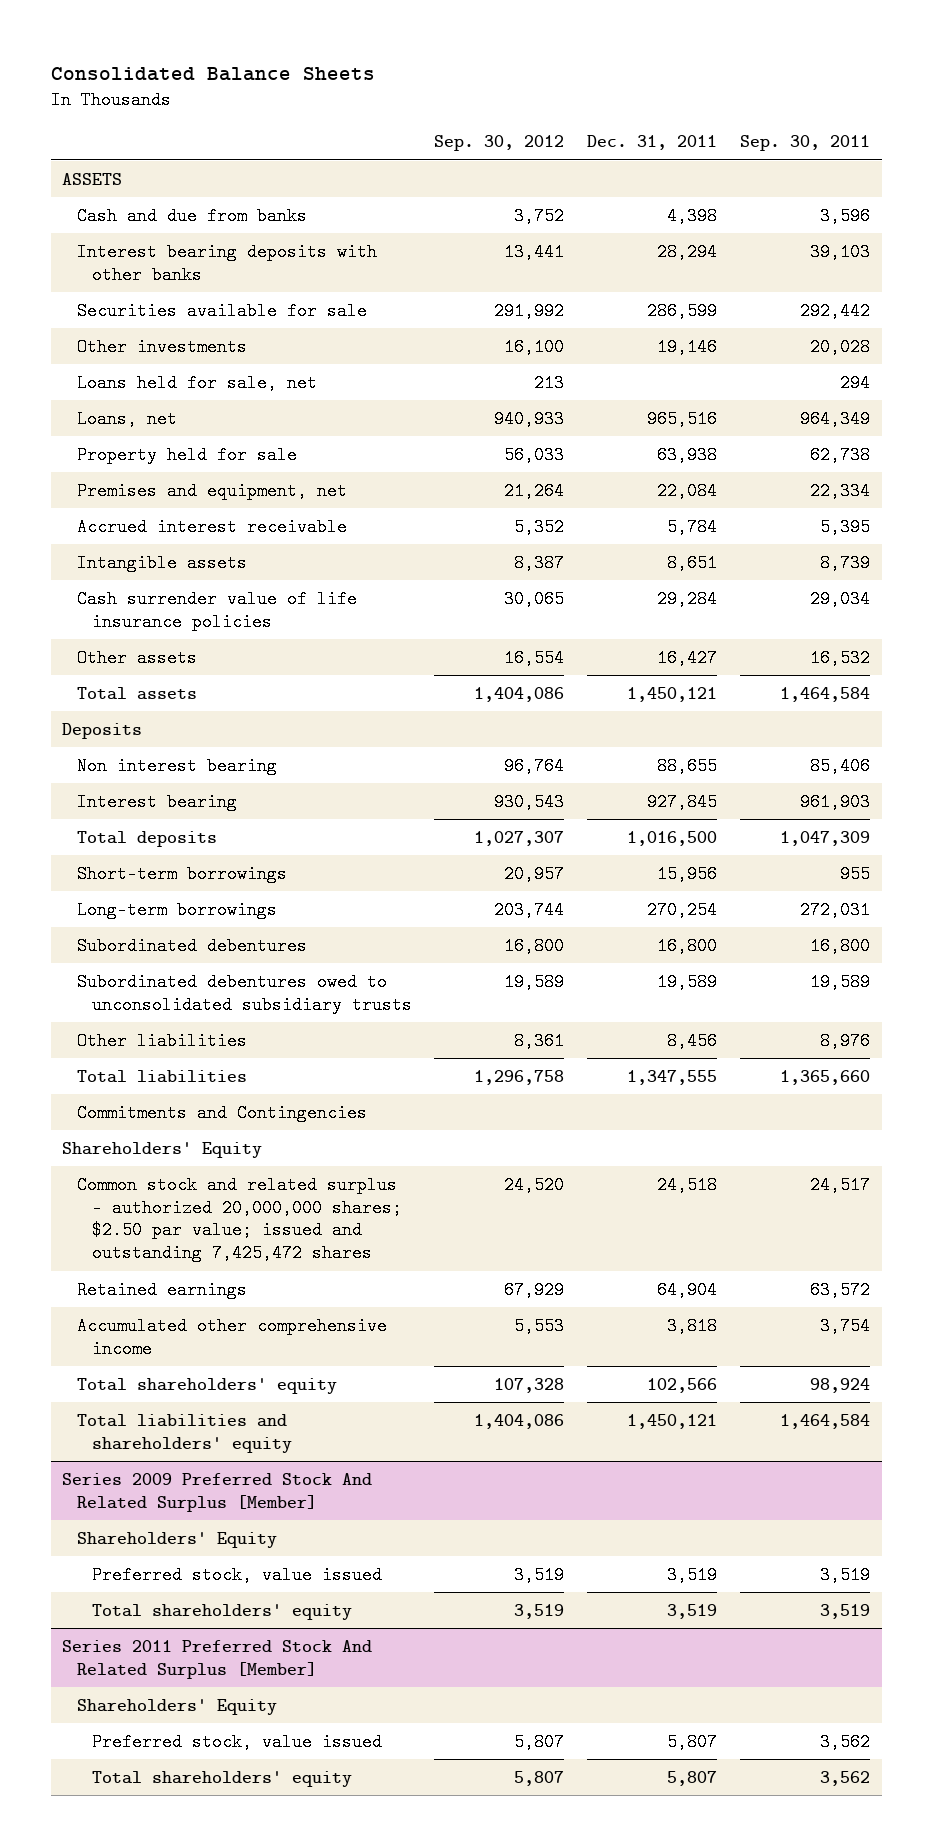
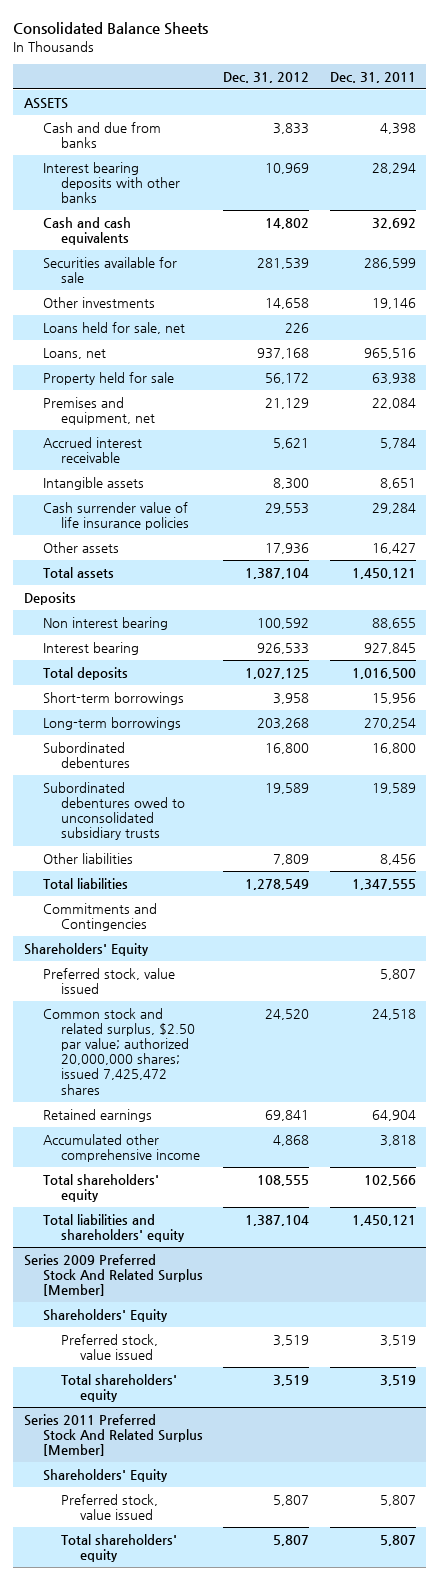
[434,135,565,152] Sep. 30, 2012 -> none
[740,135,871,152] Sep. 30, 2011 -> none
none -> [223,71,310,83] Dec. 31, 2012
none -> [42,217,131,246] Cash and cash equivalents
none -> [42,968,175,995] Preferred stock, value issued
[76,1175,402,1263] Common stock and related surplus - authorized 20,000,000 shares; $2.50 par value; issued and outstanding 7,425,472 shares -> [42,1008,196,1095] Common stock and related surplus, $2.50 par value; authorized 20,000,000 shares; issued 7,425,472 shares

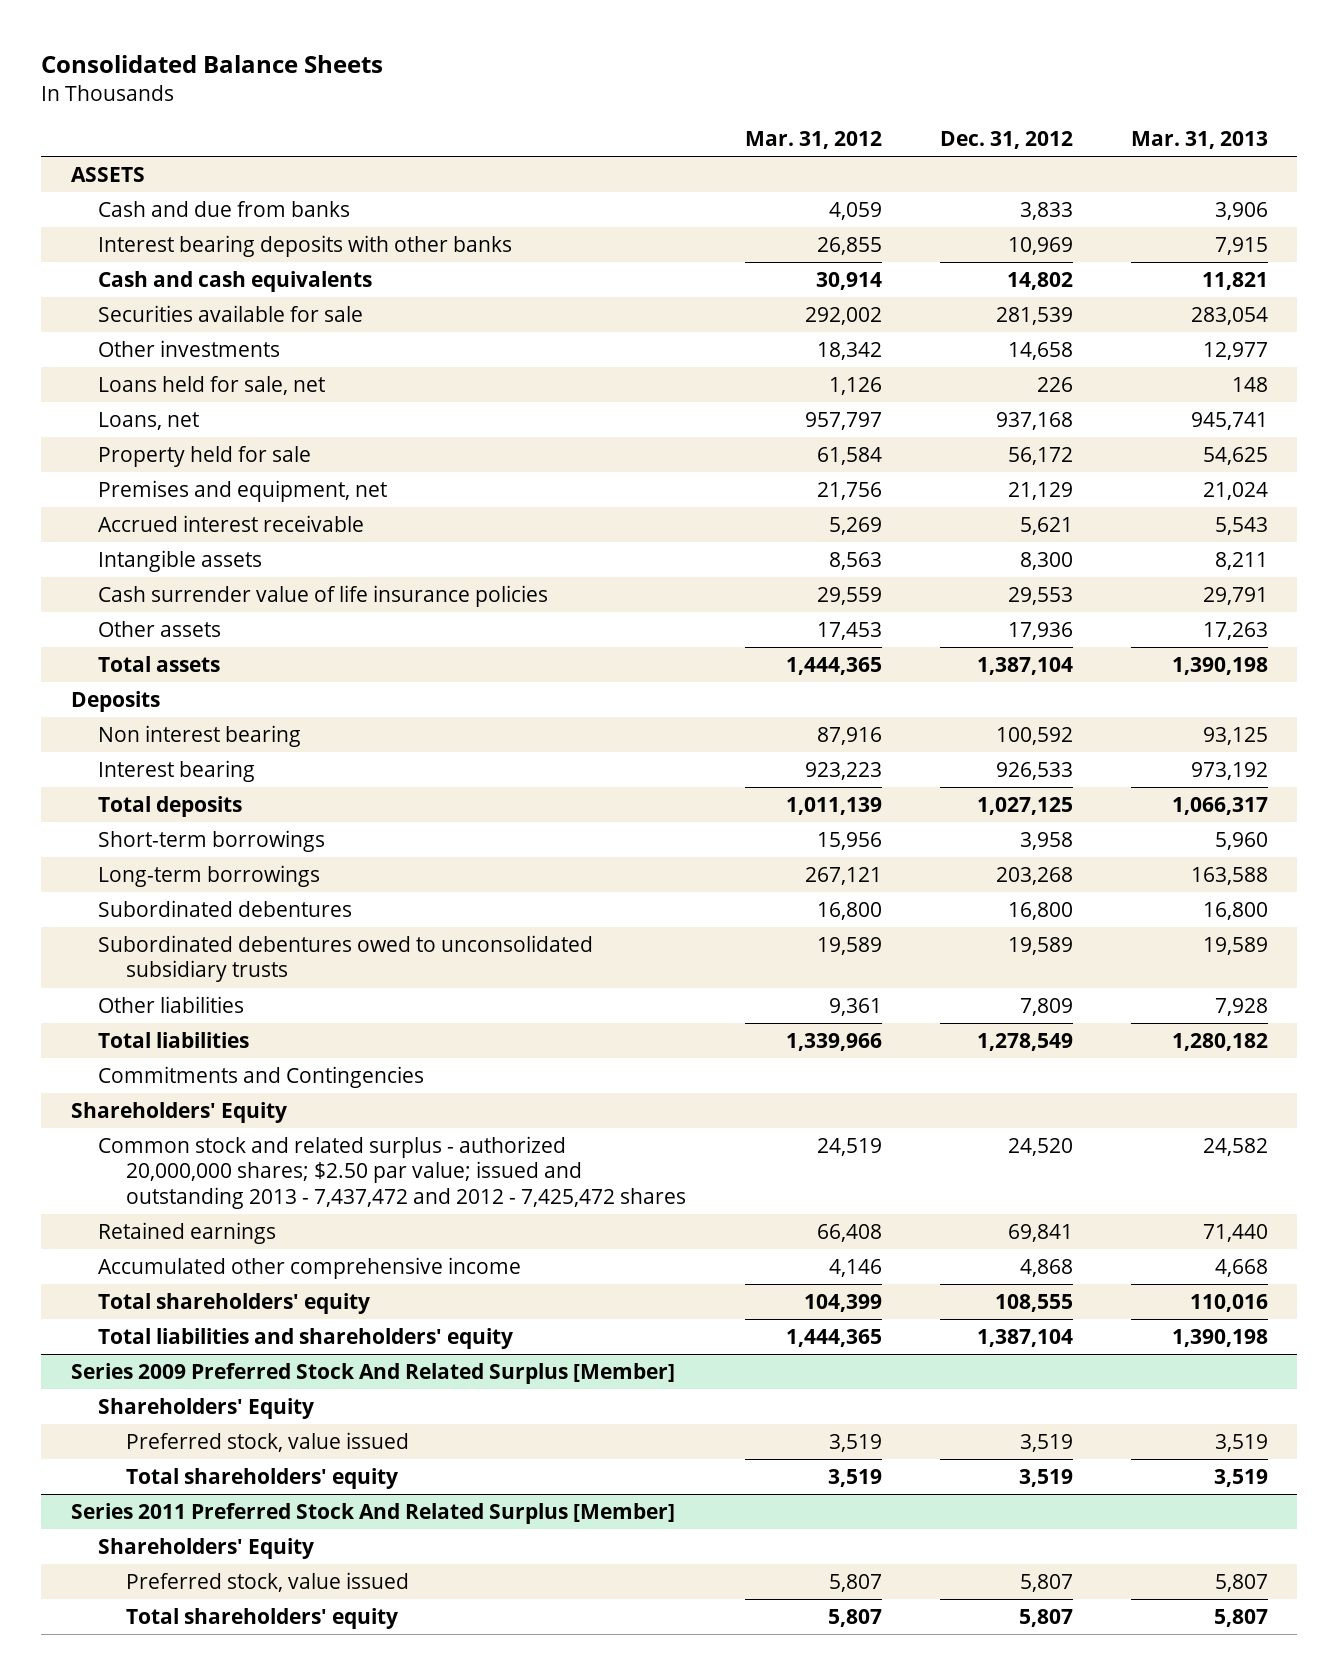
[329,71,416,83] Dec. 31, 2011 -> none
none -> [744,130,882,149] Mar. 31, 2012
none -> [1131,130,1269,149] Mar. 31, 2013
[42,968,175,995] Preferred stock, value issued -> none
[42,1008,196,1095] Common stock and related surplus, $2.50 par value; authorized 20,000,000 shares; issued 7,425,472 shares -> [98,1135,687,1210] Common stock and related surplus - authorized 20,000,000 shares; $2.50 par value; issued and outstanding 2013 - 7,437,472 and 2012 - 7,425,472 shares

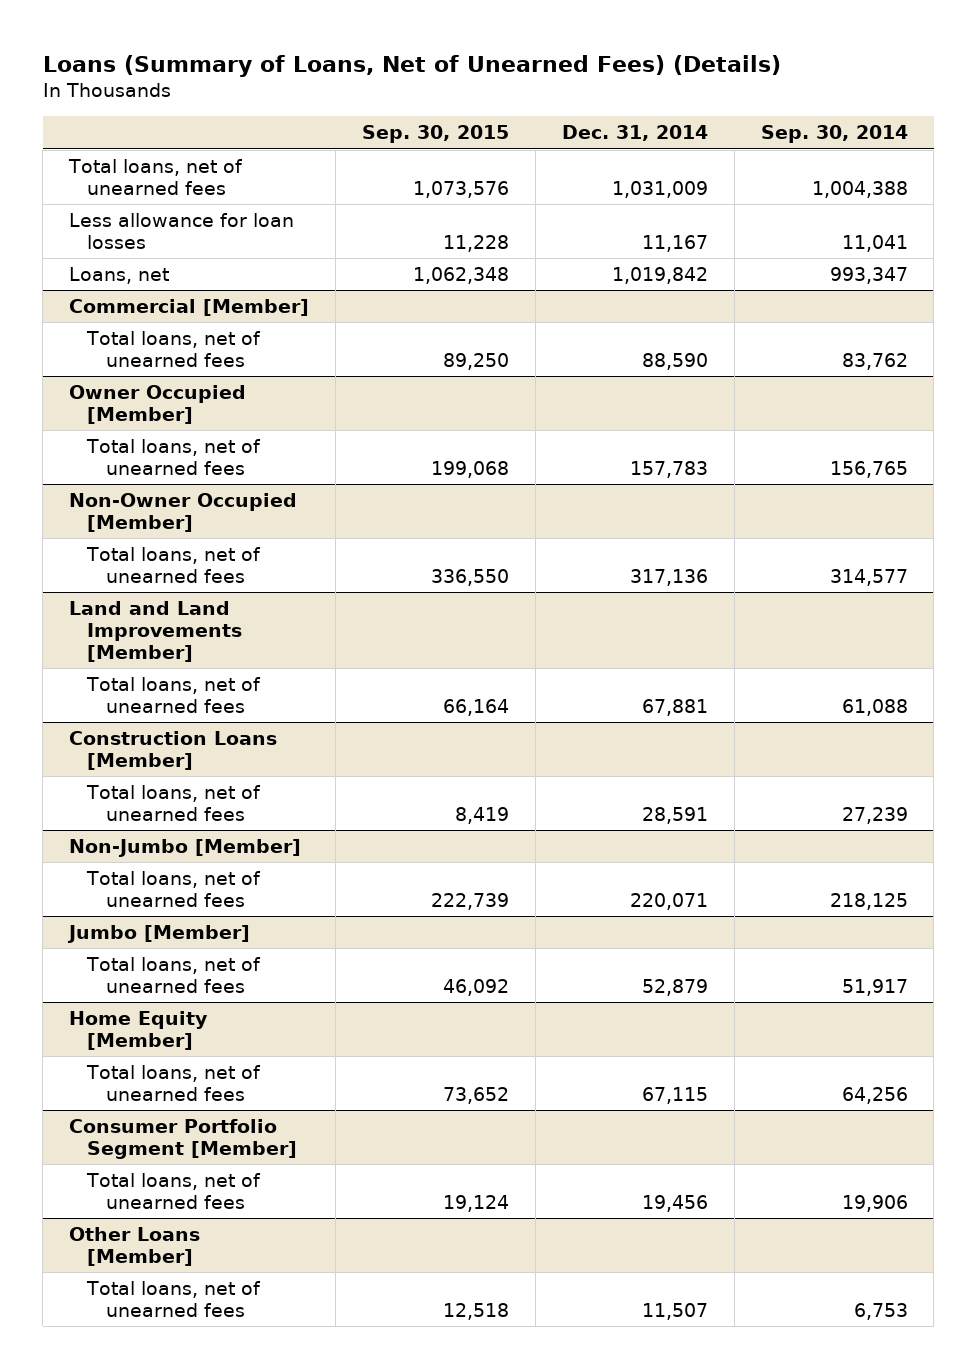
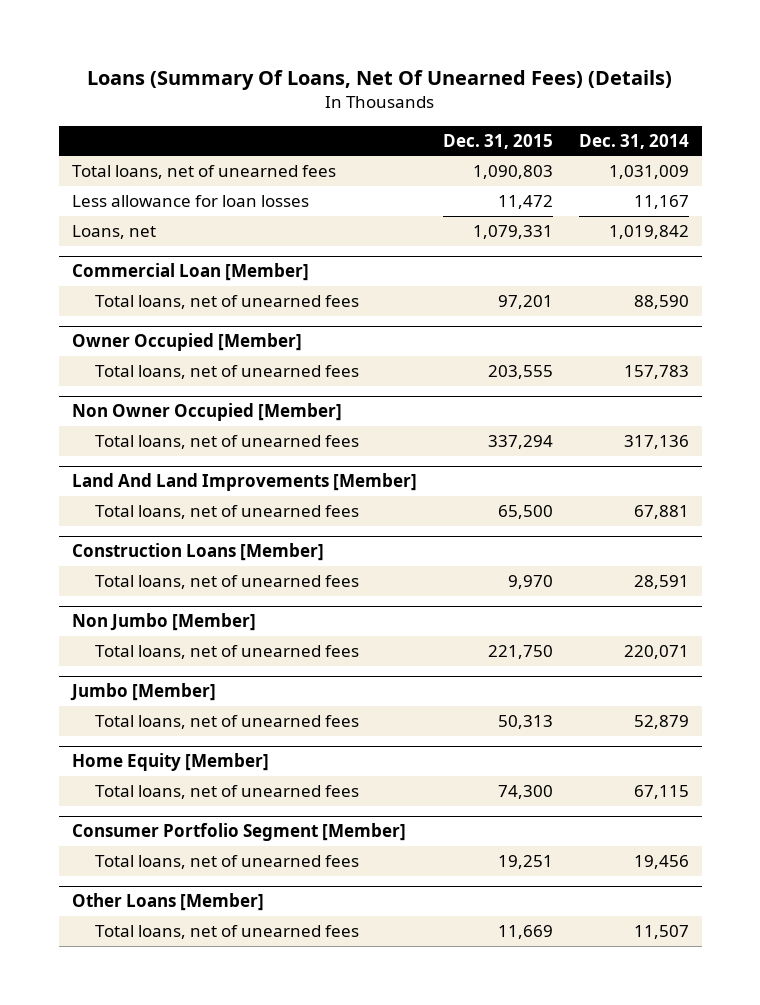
[42,54,781,77] Loans (Summary of Loans, Net of Unearned Fees) (Details) -> [87,70,673,91] Loans (Summary Of Loans, Net Of Unearned Fees) (Details)
[361,125,509,144] Sep. 30, 2015 -> none
[760,125,908,144] Sep. 30, 2014 -> none
none -> [442,133,553,149] Dec. 31, 2015
[68,299,309,317] Commercial [Member] -> [71,263,309,282] Commercial Loan [Member]
[68,493,297,533] Non-Owner Occupied [Member] -> [71,403,342,422] Non Owner Occupied [Member]
[68,601,243,663] Land and Land Improvements [Member] -> [71,473,417,492] Land And Land Improvements [Member]
[68,839,301,858] Non-Jumbo [Member] -> [71,613,256,632] Non Jumbo [Member]

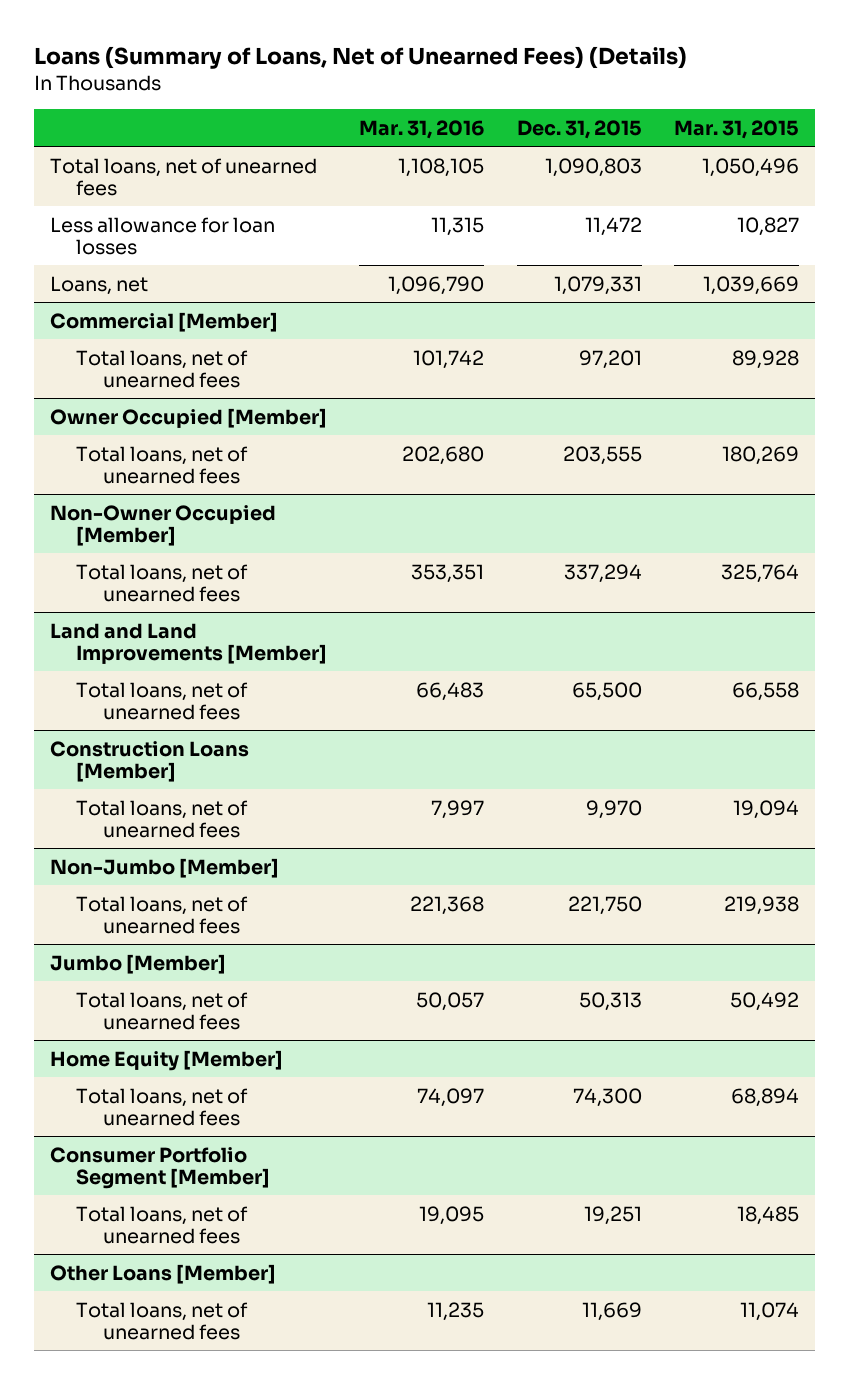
[87,70,673,91] Loans (Summary Of Loans, Net Of Unearned Fees) (Details) -> [33,45,687,69] Loans (Summary of Loans, Net of Unearned Fees) (Details)
[578,133,689,149] Dec. 31, 2014 -> none
none -> [359,119,485,139] Mar. 31, 2016
none -> [673,119,799,139] Mar. 31, 2015
[71,263,309,282] Commercial Loan [Member] -> [49,311,278,332] Commercial [Member]
[71,403,342,422] Non Owner Occupied [Member] -> [49,504,276,546] Non-Owner Occupied [Member]
[71,473,417,492] Land And Land Improvements [Member] -> [49,622,328,664] Land and Land Improvements [Member]
[71,613,256,632] Non Jumbo [Member] -> [49,857,279,878] Non-Jumbo [Member]

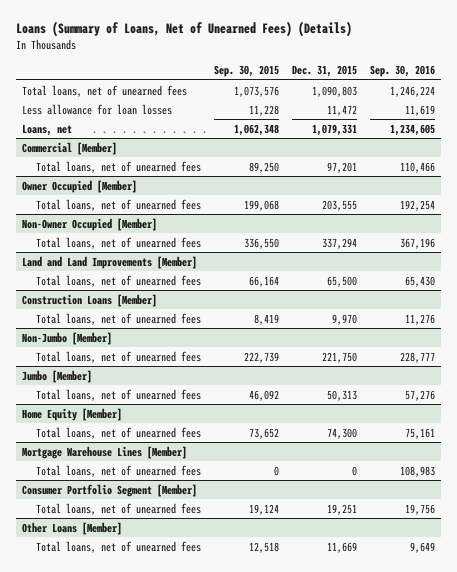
[359,119,485,139] Mar. 31, 2016 -> none
[673,119,799,139] Mar. 31, 2015 -> none
none -> [213,65,279,78] Sep. 30, 2015
none -> [369,65,435,78] Sep. 30, 2016
none -> [22,445,188,459] Mortgage Warehouse Lines [Member]
none -> [35,464,201,477] Total loans, net of unearned fees

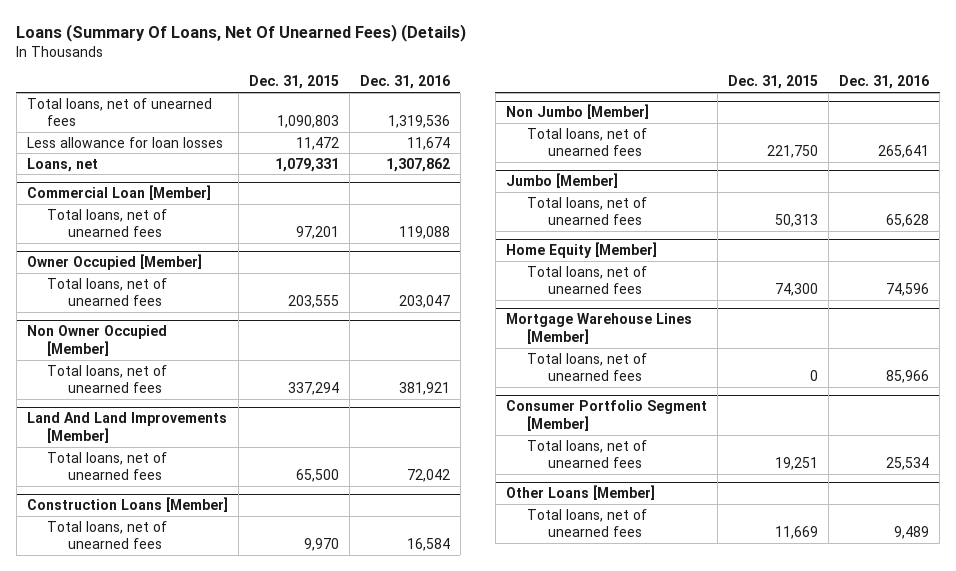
[15,21,352,38] Loans (Summary of Loans, Net of Unearned Fees) (Details) -> [16,23,467,42] Loans (Summary Of Loans, Net Of Unearned Fees) (Details)
[213,65,279,78] Sep. 30, 2015 -> none
[369,65,435,78] Sep. 30, 2016 -> none
none -> [359,75,450,90] Dec. 31, 2016
[22,141,118,155] Commercial [Member] -> [26,185,211,201] Commercial Loan [Member]
[22,217,158,231] Non-Owner Occupied [Member] -> [26,325,167,357] Non Owner Occupied [Member]
[22,255,198,269] Land and Land Improvements [Member] -> [26,412,227,444] Land And Land Improvements [Member]
[22,331,113,345] Non-Jumbo [Member] -> [505,104,649,120] Non Jumbo [Member]

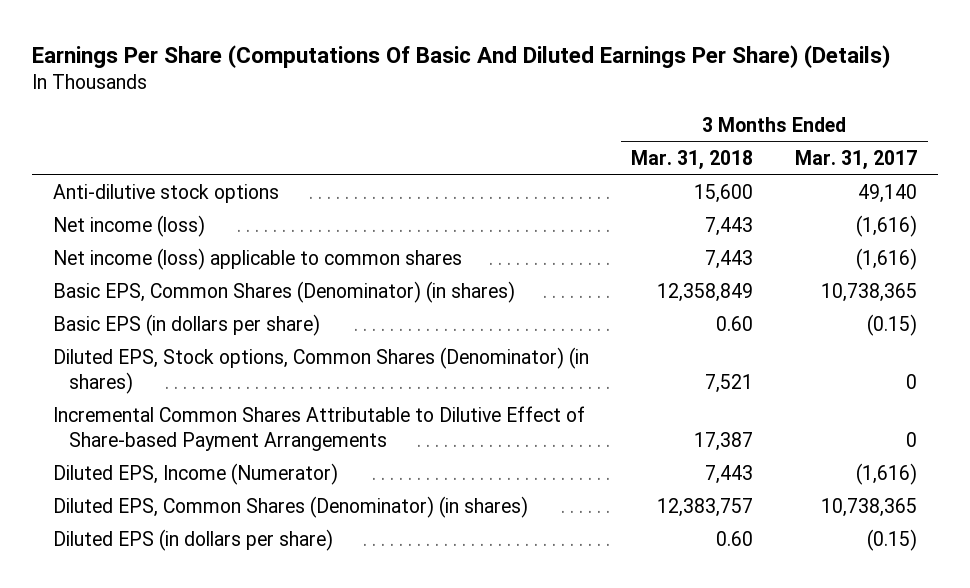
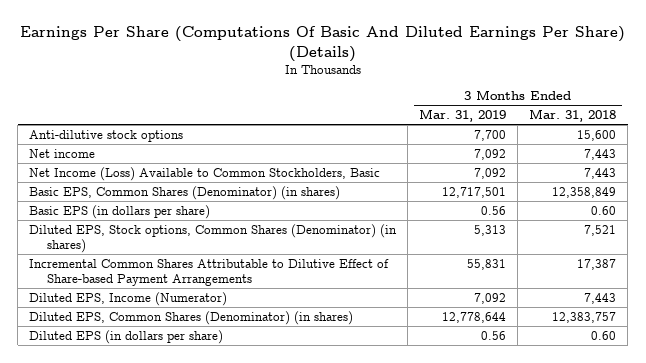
[795,150,918,171] Mar. 31, 2017 -> none
none -> [419,109,507,123] Mar. 31, 2019
[53,215,206,238] Net income (loss) -> [29,148,96,158] Net income
[53,248,463,271] Net income (loss) applicable to common shares -> [29,166,381,181] Net Income (Loss) Available to Common Stockholders, Basic

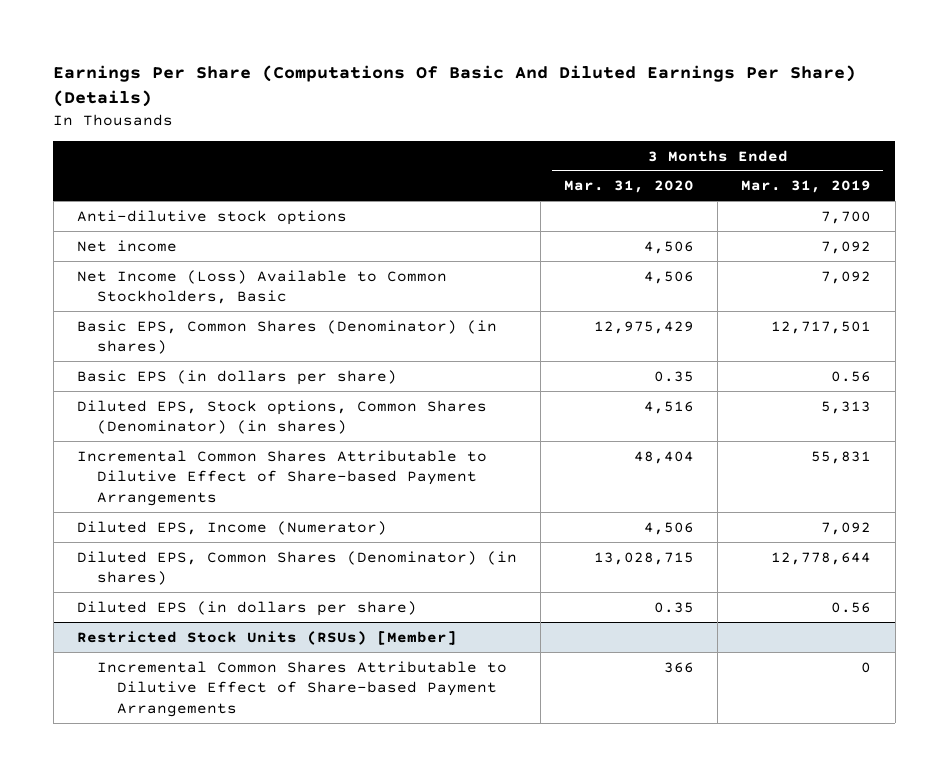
[529,109,617,123] Mar. 31, 2018 -> none
none -> [564,180,695,194] Mar. 31, 2020
none -> [76,630,457,645] Restricted Stock Units (RSUs) [Member]
none -> [97,660,508,717] Incremental Common Shares Attributable to Dilutive Effect of Share-based Payment Arrangements

